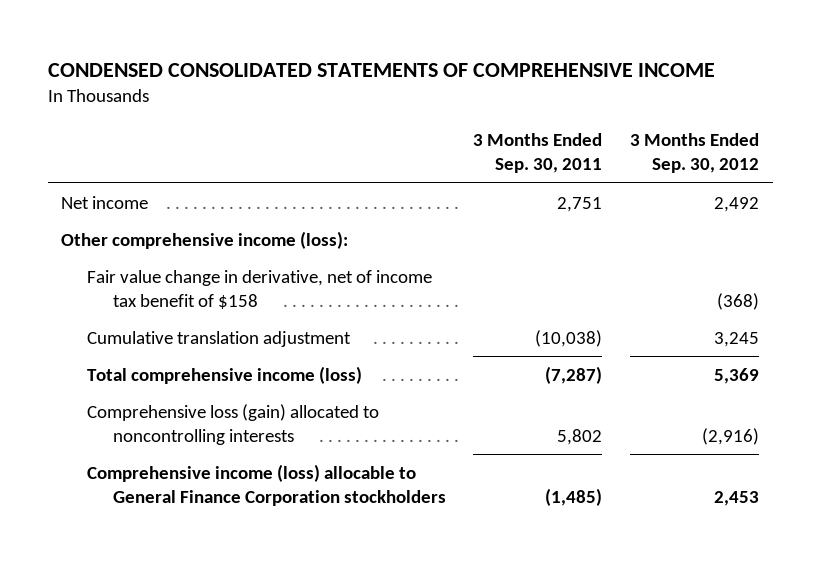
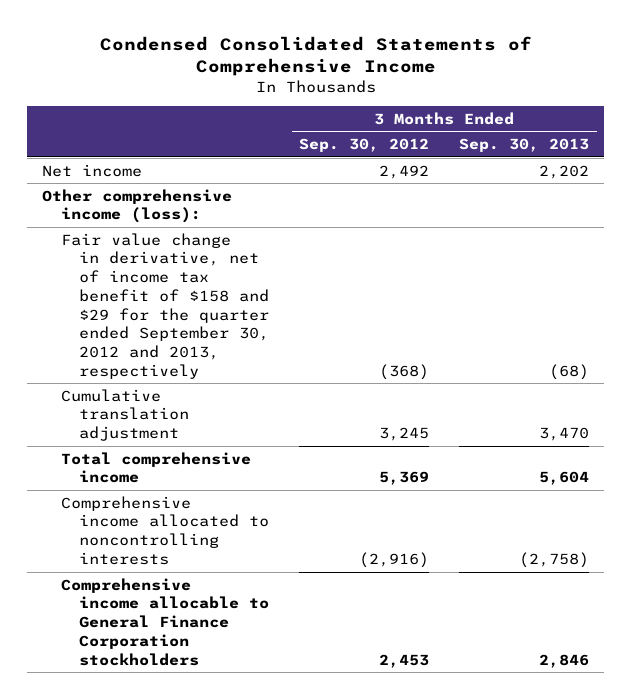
[47,62,715,77] CONDENSED CONSOLIDATED STATEMENTS OF COMPREHENSIVE INCOME -> [99,35,532,77] Condensed Consolidated Statements of Comprehensive Income
[473,132,603,174] 3 Months Ended Sep. 30, 2011 -> none
none -> [459,138,590,153] Sep. 30, 2013
[87,269,433,309] Fair value change in derivative, net of income tax benefit of $158 -> [60,232,270,379] Fair value change in derivative, net of income tax benefit of $158 and $29 for the quarter ended September 30, 2012 and 2013, respectively
[87,365,363,384] Total comprehensive income (loss) -> [60,451,251,484] Total comprehensive income
[87,403,380,445] Comprehensive loss (gain) allocated to noncontrolling interests -> [60,495,270,565] Comprehensive income allocated to noncontrolling interests
[87,463,446,506] Comprehensive income (loss) allocable to General Finance Corporation stockholders -> [60,577,270,666] Comprehensive income allocable to General Finance Corporation stockholders

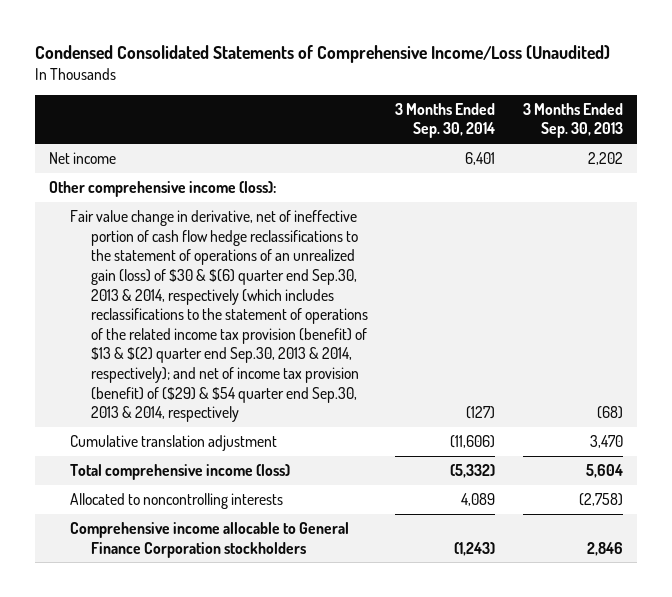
[99,35,532,77] Condensed Consolidated Statements of Comprehensive Income -> [35,45,611,64] Condensed Consolidated Statements of Comprehensive Income/Loss (Unaudited)
[299,138,430,153] Sep. 30, 2012 -> none
none -> [395,102,496,139] 3 Months Ended Sep. 30, 2014
[60,232,270,379] Fair value change in derivative, net of income tax benefit of $158 and $29 for the quarter ended September 30, 2012 and 2013, respectively -> [69,209,368,423] Fair value change in derivative, net of ineffective portion of cash flow hedge reclassifications to the statement of operations of an unrealized gain (loss) of $30 & $(6) quarter end Sep.30, 2013 & 2014, respectively (which includes reclassifications to the statement of operations of the related income tax provision (benefit) of $13 & $(2) quarter end Sep.30, 2013 & 2014, respectively); and net of income tax provision (benefit) of ($29) & $54 quarter end Sep.30, 2013 & 2014, respectively
[60,451,251,484] Total comprehensive income -> [69,463,290,480] Total comprehensive income (loss)
[60,495,270,565] Comprehensive income allocated to noncontrolling interests -> [69,492,283,509] Allocated to noncontrolling interests

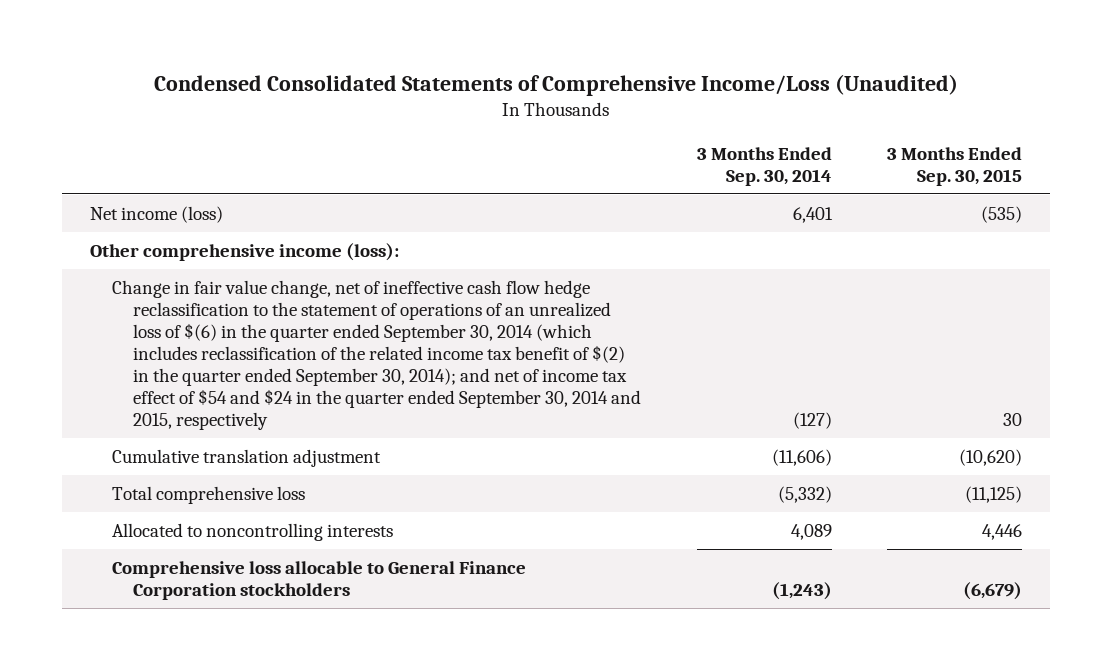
[522,102,623,139] 3 Months Ended Sep. 30, 2013 -> none
none -> [887,146,1023,186] 3 Months Ended Sep. 30, 2015
[49,151,117,164] Net income -> [89,205,223,223] Net income (loss)
[69,209,368,423] Fair value change in derivative, net of ineffective portion of cash flow hedge reclassifications to the statement of operations of an unrealized gain (loss) of $30 & $(6) quarter end Sep.30, 2013 & 2014, respectively (which includes reclassifications to the statement of operations of the related income tax provision (benefit) of $13 & $(2) quarter end Sep.30, 2013 & 2014, respectively); and net of income tax provision (benefit) of ($29) & $54 quarter end Sep.30, 2013 & 2014, respectively -> [111,279,642,431] Change in fair value change, net of ineffective cash flow hedge reclassification to the statement of operations of an unrealized loss of $(6) in the quarter ended September 30, 2014 (which includes reclassification of the related income tax benefit of $(2) in the quarter ended September 30, 2014); and net of income tax effect of $54 and $24 in the quarter ended September 30, 2014 and 2015, respectively
[69,463,290,480] Total comprehensive income (loss) -> [111,485,305,504] Total comprehensive loss
[69,521,349,558] Comprehensive income allocable to General Finance Corporation stockholders -> [111,560,526,600] Comprehensive loss allocable to General Finance Corporation stockholders

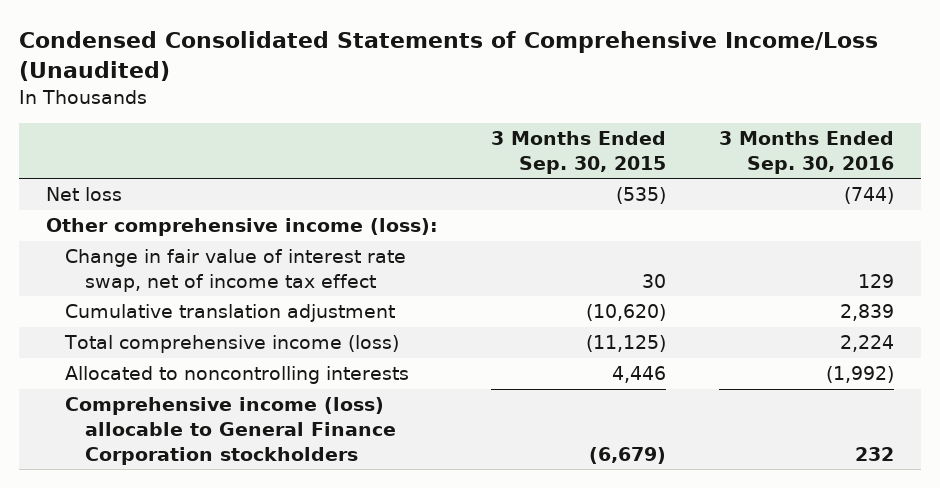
[696,146,832,186] 3 Months Ended Sep. 30, 2014 -> none
none -> [719,131,895,174] 3 Months Ended Sep. 30, 2016
[89,205,223,223] Net income (loss) -> [45,187,122,202] Net loss
[111,279,642,431] Change in fair value change, net of ineffective cash flow hedge reclassification to the statement of operations of an unrealized loss of $(6) in the quarter ended September 30, 2014 (which includes reclassification of the related income tax benefit of $(2) in the quarter ended September 30, 2014); and net of income tax effect of $54 and $24 in the quarter ended September 30, 2014 and 2015, respectively -> [65,249,407,292] Change in fair value of interest rate swap, net of income tax effect
[111,485,305,504] Total comprehensive loss -> [64,335,400,354] Total comprehensive income (loss)
[111,560,526,600] Comprehensive loss allocable to General Finance Corporation stockholders -> [65,397,397,465] Comprehensive income (loss) allocable to General Finance Corporation stockholders

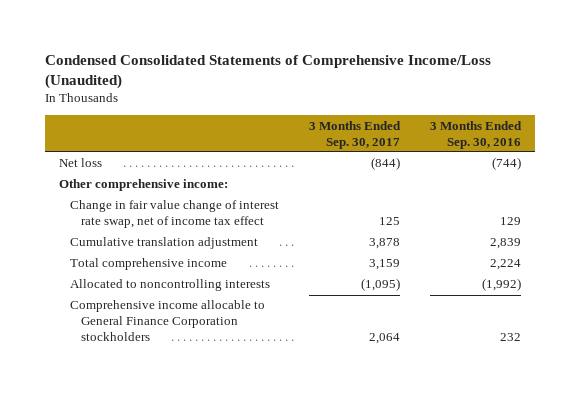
[490,131,666,174] 3 Months Ended Sep. 30, 2015 -> none
none -> [308,120,401,149] 3 Months Ended Sep. 30, 2017
[45,218,438,237] Other comprehensive income (loss): -> [59,179,229,192] Other comprehensive income:
[65,249,407,292] Change in fair value of interest rate swap, net of income tax effect -> [70,200,280,229] Change in fair value change of interest rate swap, net of income tax effect
[64,335,400,354] Total comprehensive income (loss) -> [70,258,228,271] Total comprehensive income
[65,397,397,465] Comprehensive income (loss) allocable to General Finance Corporation stockholders -> [70,300,266,342] Comprehensive income allocable to General Finance Corporation stockholders

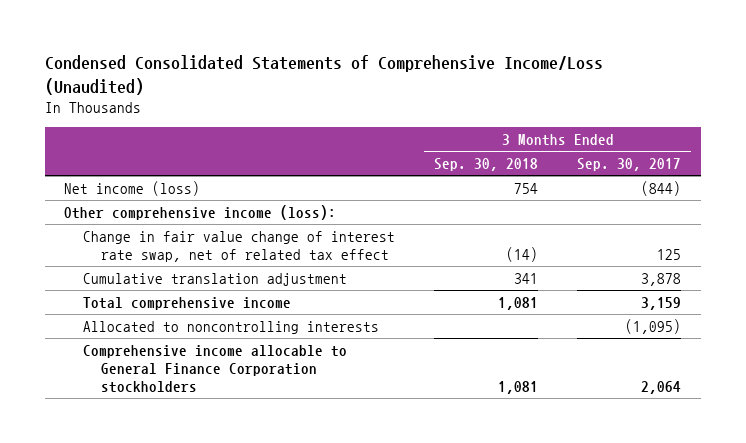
[429,120,522,149] 3 Months Ended Sep. 30, 2016 -> none
none -> [434,158,539,172] Sep. 30, 2018
[59,158,103,168] Net loss -> [64,180,201,196] Net income (loss)
[59,179,229,192] Other comprehensive income: -> [64,204,337,220] Other comprehensive income (loss):
[70,200,280,229] Change in fair value change of interest rate swap, net of income tax effect -> [82,230,395,262] Change in fair value change of interest rate swap, net of related tax effect

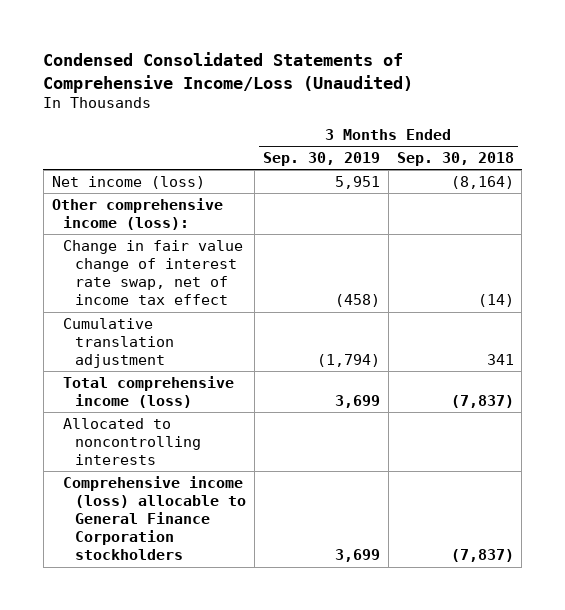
[577,158,682,172] Sep. 30, 2017 -> none
none -> [262,152,380,167] Sep. 30, 2019
[514,182,539,194] 754 -> [450,175,514,189] (8,164)
[82,230,395,262] Change in fair value change of interest rate swap, net of related tax effect -> [63,239,244,306] Change in fair value change of interest rate swap, net of income tax effect
[82,296,291,310] Total comprehensive income -> [63,375,235,409] Total comprehensive income (loss)
[498,296,539,310] 1,081 -> [450,395,514,409] (7,837)
[82,344,347,393] Comprehensive income allocable to General Finance Corporation stockholders -> [63,475,247,561] Comprehensive income (loss) allocable to General Finance Corporation stockholders
[498,380,539,394] 1,081 -> [450,549,514,563] (7,837)

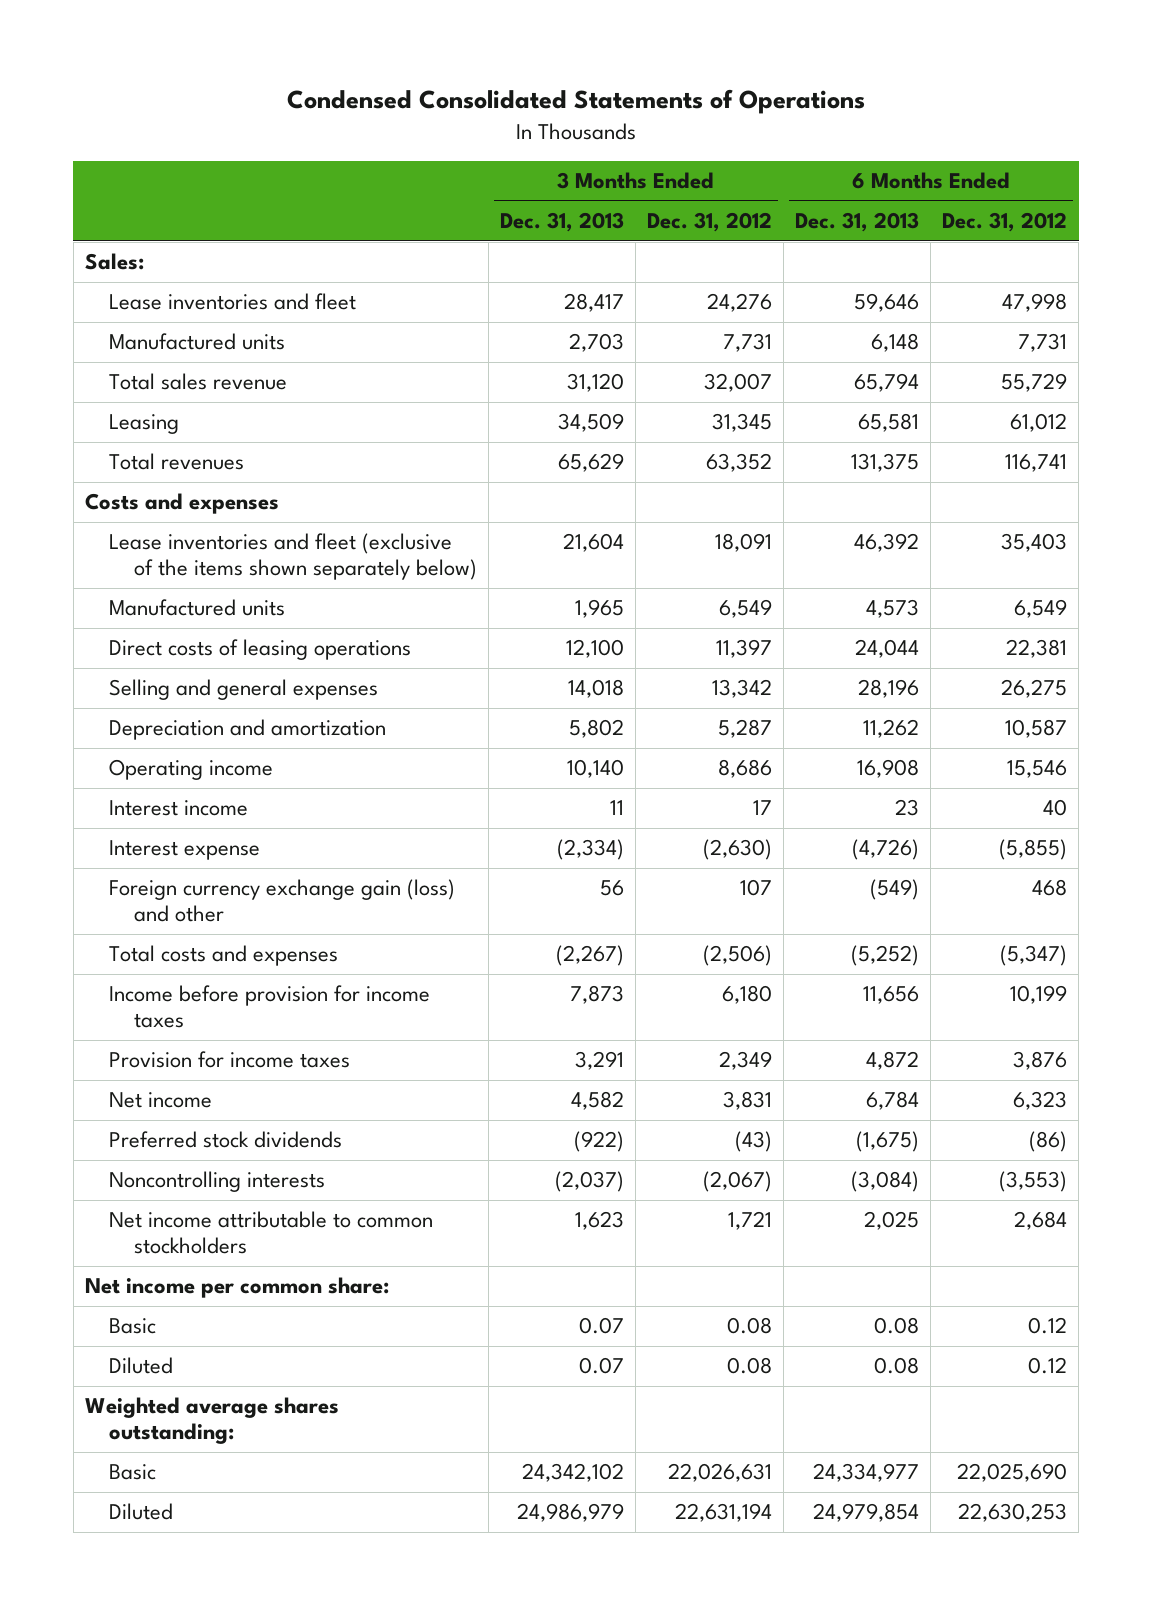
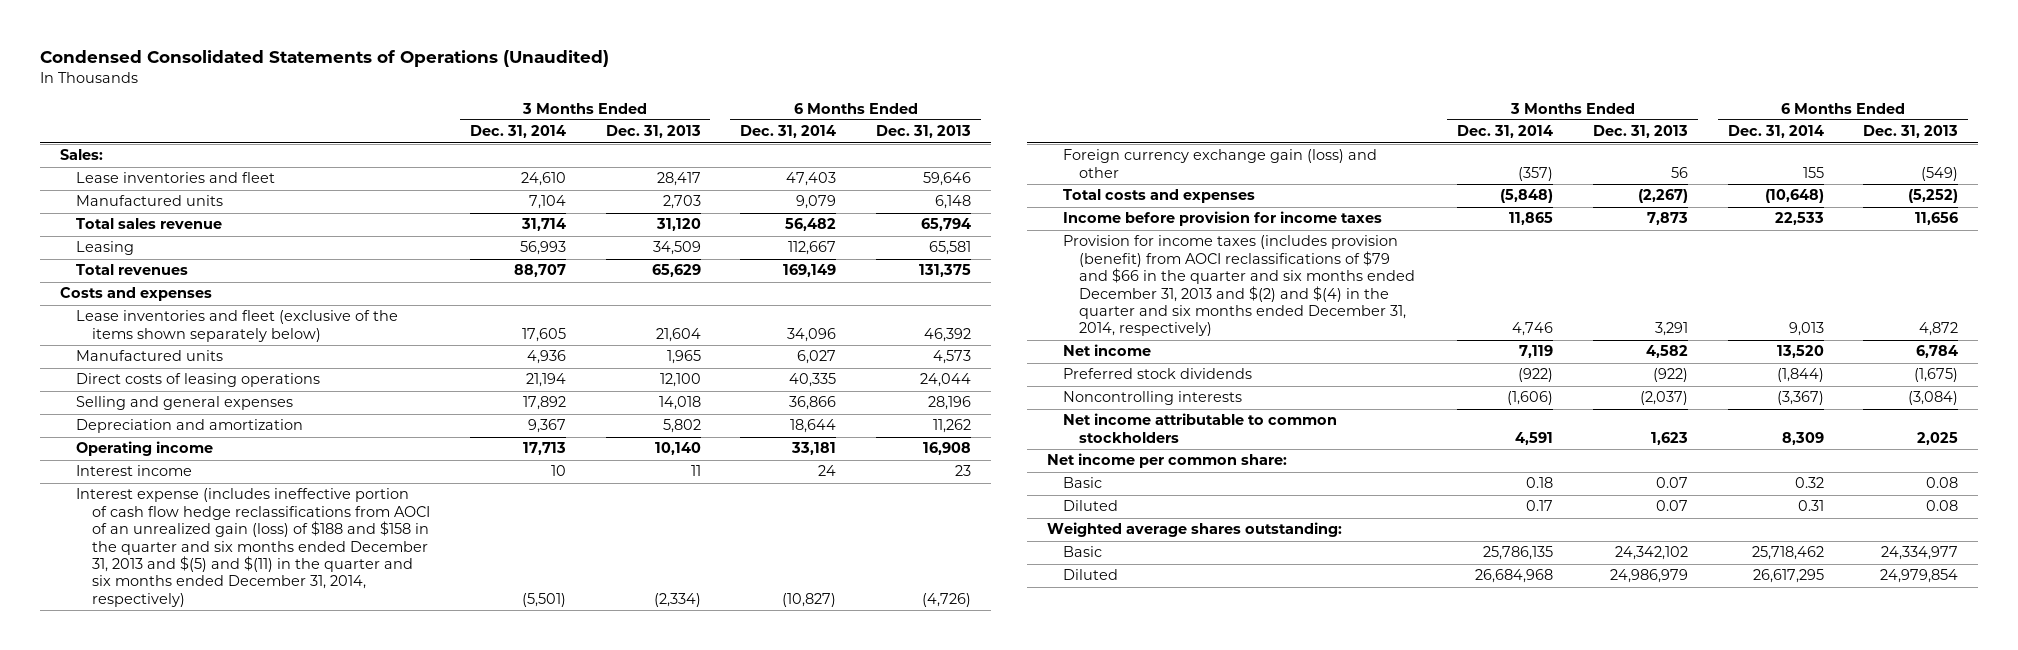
[287,89,866,115] Condensed Consolidated Statements of Operations -> [40,49,610,67] Condensed Consolidated Statements of Operations (Unaudited)
[647,212,773,233] Dec. 31, 2012 -> none
[942,212,1068,233] Dec. 31, 2012 -> none
none -> [469,125,566,139] Dec. 31, 2014
none -> [740,125,837,139] Dec. 31, 2014
[109,840,261,861] Interest expense -> [75,488,431,607] Interest expense (includes ineffective portion of cash flow hedge reclassifications from AOCI of an unrealized gain (loss) of $188 and $158 in the quarter and six months ended December 31, 2013 and $(5) and $(11) in the quarter and six months ended December 31, 2014, respectively)
[109,1051,351,1069] Provision for income taxes -> [1063,235,1416,337] Provision for income taxes (includes provision (benefit) from AOCI reclassifications of $79 and $66 in the quarter and six months ended December 31, 2013 and $(2) and $(4) in the quarter and six months ended December 31, 2014, respectively)

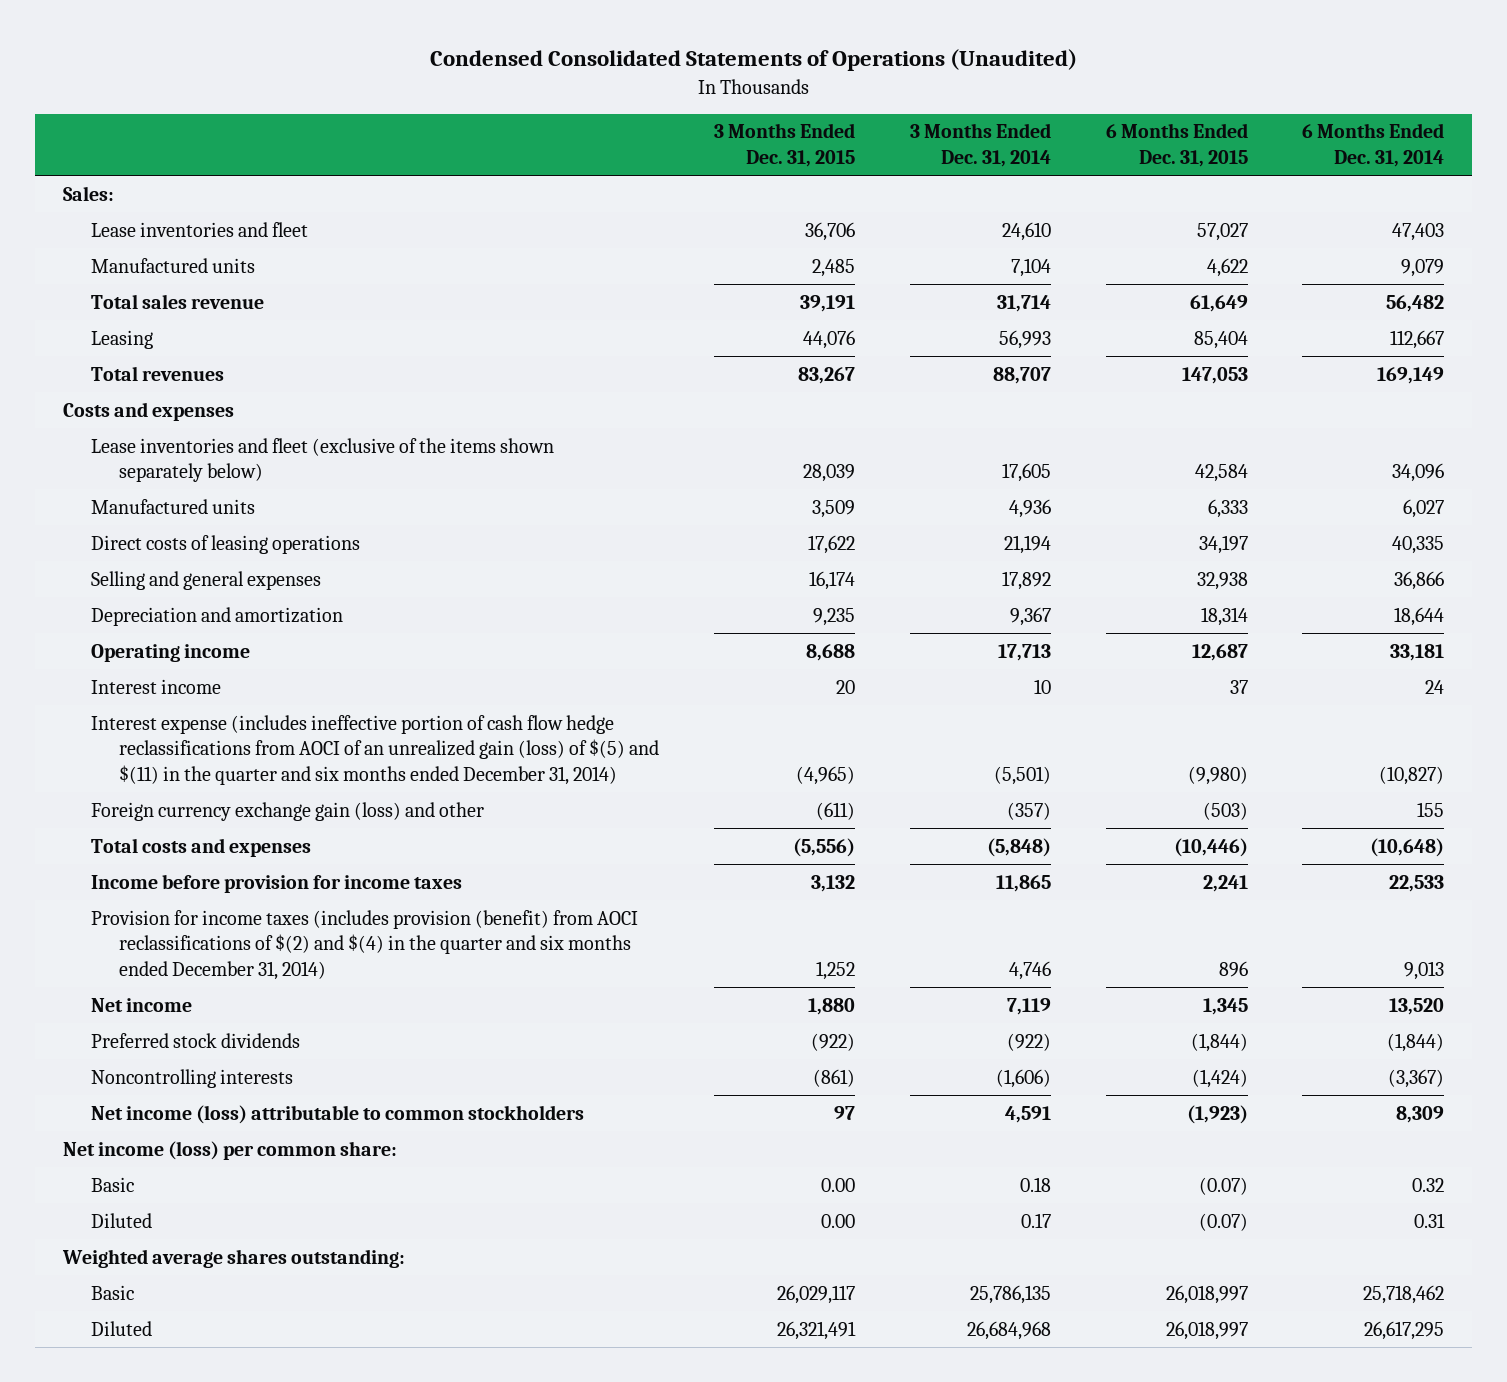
[605,125,701,139] Dec. 31, 2013 -> none
[876,125,972,139] Dec. 31, 2013 -> none
none -> [714,123,856,168] 3 Months Ended Dec. 31, 2015
none -> [1105,123,1248,168] 6 Months Ended Dec. 31, 2015
[75,488,431,607] Interest expense (includes ineffective portion of cash flow hedge reclassifications from AOCI of an unrealized gain (loss) of $188 and $158 in the quarter and six months ended December 31, 2013 and $(5) and $(11) in the quarter and six months ended December 31, 2014, respectively) -> [91,714,660,786] Interest expense (includes ineffective portion of cash flow hedge reclassifications from AOCI of an unrealized gain (loss) of $(5) and $(11) in the quarter and six months ended December 31, 2014)
[1063,235,1416,337] Provision for income taxes (includes provision (benefit) from AOCI reclassifications of $79 and $66 in the quarter and six months ended December 31, 2013 and $(2) and $(4) in the quarter and six months ended December 31, 2014, respectively) -> [91,909,639,981] Provision for income taxes (includes provision (benefit) from AOCI reclassifications of $(2) and $(4) in the quarter and six months ended December 31, 2014)
[1063,413,1338,443] Net income attributable to common stockholders -> [91,1104,585,1124] Net income (loss) attributable to common stockholders
[1047,453,1288,469] Net income per common share: -> [62,1140,397,1160] Net income (loss) per common share:

